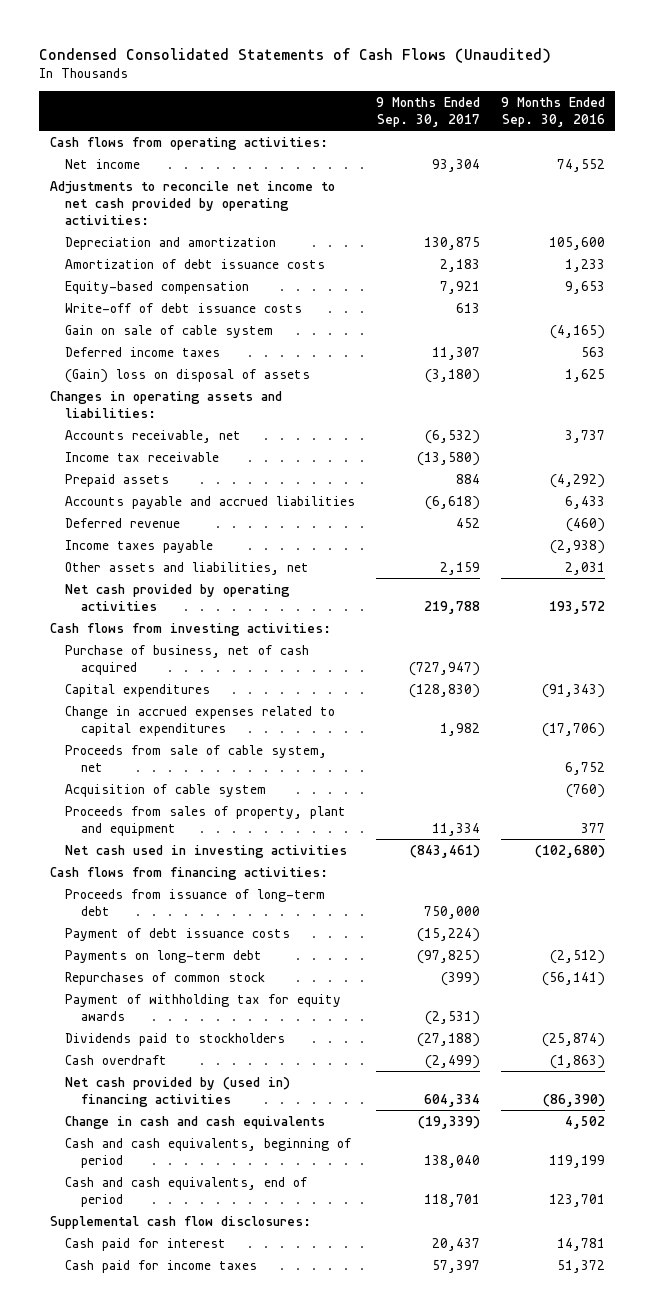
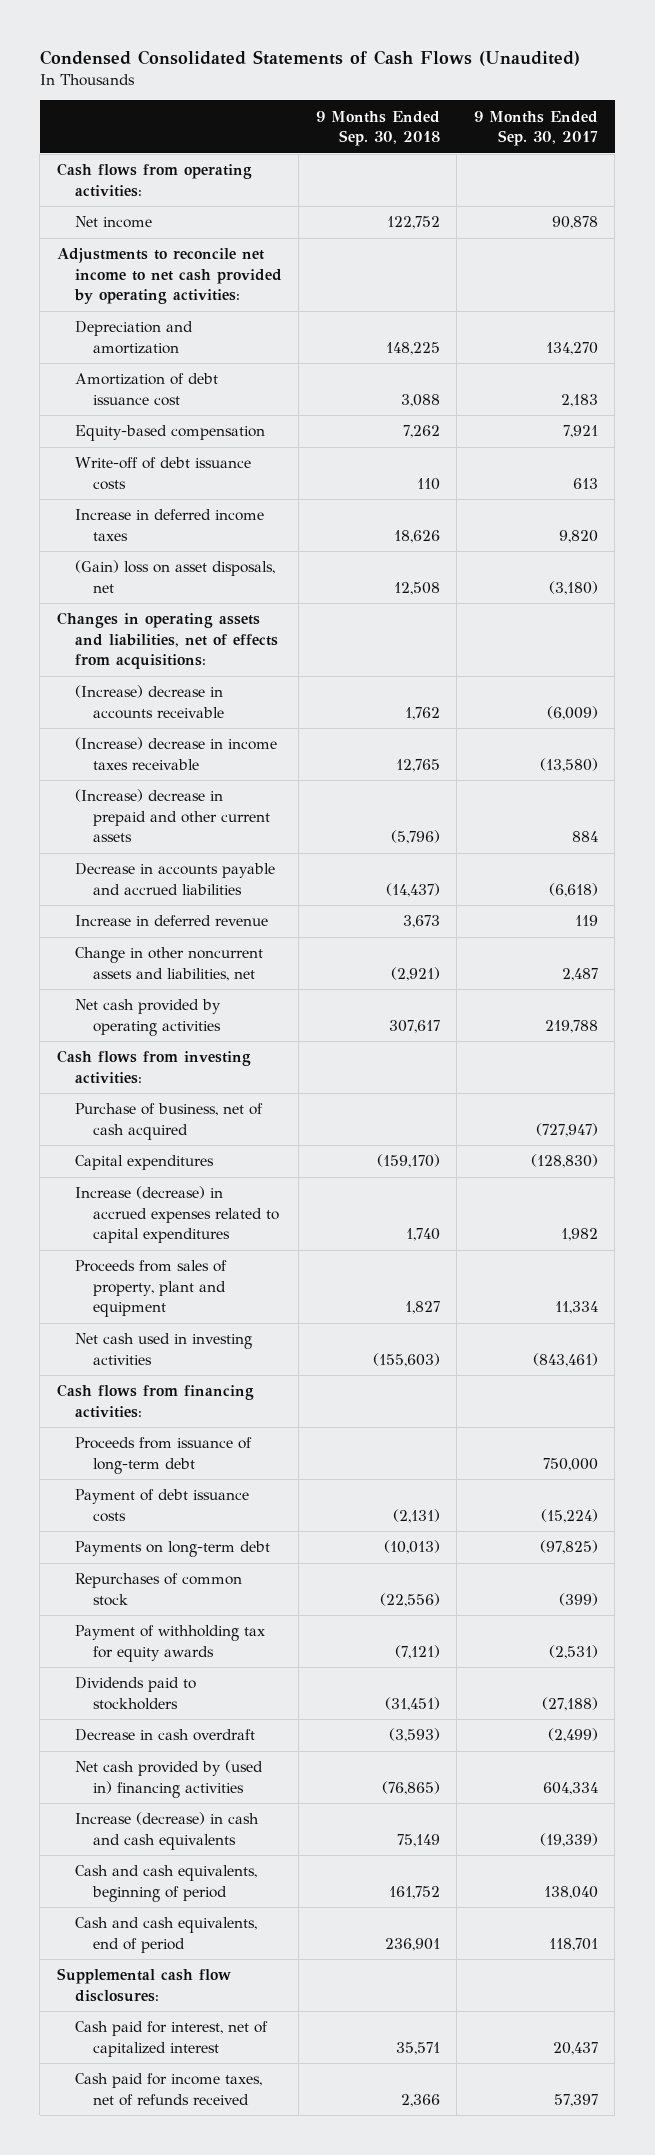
[500,96,605,127] 9 Months Ended Sep. 30, 2016 -> none
none -> [315,110,440,147] 9 Months Ended Sep. 30, 2018
[432,158,481,172] 93,304 -> [551,216,598,230] 90,878
[424,236,481,250] 130,875 -> [545,341,598,355] 134,270
[65,258,326,269] Amortization of debt issuance costs -> [74,373,218,406] Amortization of debt issuance cost
[65,324,274,338] Gain on sale of cable system -> none
[65,539,214,553] Income taxes payable -> none
[65,346,221,357] Deferred income taxes -> [74,509,264,541] Increase in deferred income taxes
[432,346,481,360] 11,307 -> [558,529,598,543] 9,820
[65,368,311,383] (Gain) loss on disposal of assets -> [74,560,275,593] (Gain) loss on asset disposals, net
[49,390,282,418] Changes in operating assets and liabilities: -> [56,612,278,669] Changes in operating assets and liabilities, net of effects from acquisitions:
[65,429,242,443] Accounts receivable, net -> [74,685,225,719] (Increase) decrease in accounts receivable
[425,429,481,444] (6,532) -> [546,705,598,720] (6,009)
[65,451,220,462] Income tax receivable -> [74,737,277,770] (Increase) decrease in income taxes receivable
[65,473,170,487] Prepaid assets -> [74,789,271,842] (Increase) decrease in prepaid and other current assets
[65,495,356,509] Accounts payable and accrued liabilities -> [74,863,275,895] Decrease in accounts payable and accrued liabilities
[65,517,181,528] Deferred revenue -> [74,915,268,927] Increase in deferred revenue
[456,517,481,528] 452 -> [574,915,598,927] 119
[65,561,310,575] Other assets and liabilities, net -> [74,947,263,981] Change in other noncurrent assets and liabilities, net
[440,561,481,575] 2,159 -> [561,967,598,981] 2,487
[65,744,328,772] Proceeds from sale of cable system, net -> none
[65,783,267,797] Acquisition of cable system -> none
[65,705,336,736] Change in accrued expenses related to capital expenditures -> [74,1186,280,1243] Increase (decrease) in accrued expenses related to capital expenditures
[65,1054,168,1065] Cash overdraft -> [74,1729,255,1742] Decrease in cash overdraft
[65,1115,326,1129] Change in cash and cash equivalents -> [74,1812,259,1850] Increase (decrease) in cash and cash equivalents
[65,1237,227,1251] Cash paid for interest -> [74,2021,268,2057] Cash paid for interest, net of capitalized interest
[65,1259,258,1273] Cash paid for income taxes -> [74,2073,262,2106] Cash paid for income taxes, net of refunds received

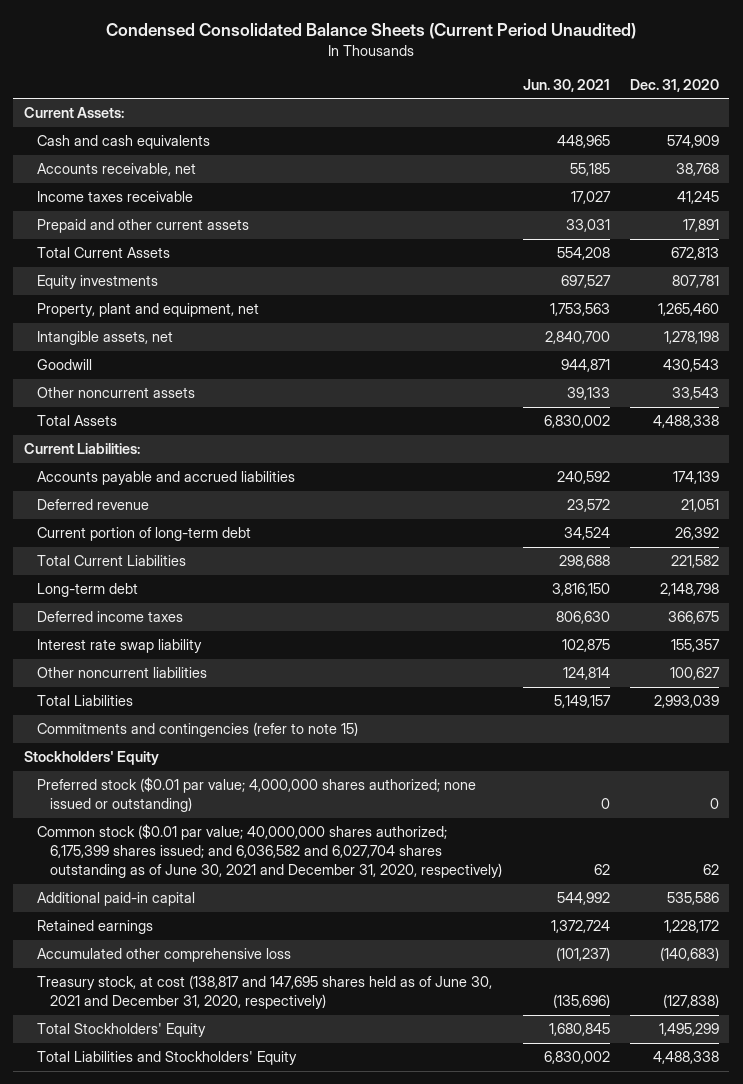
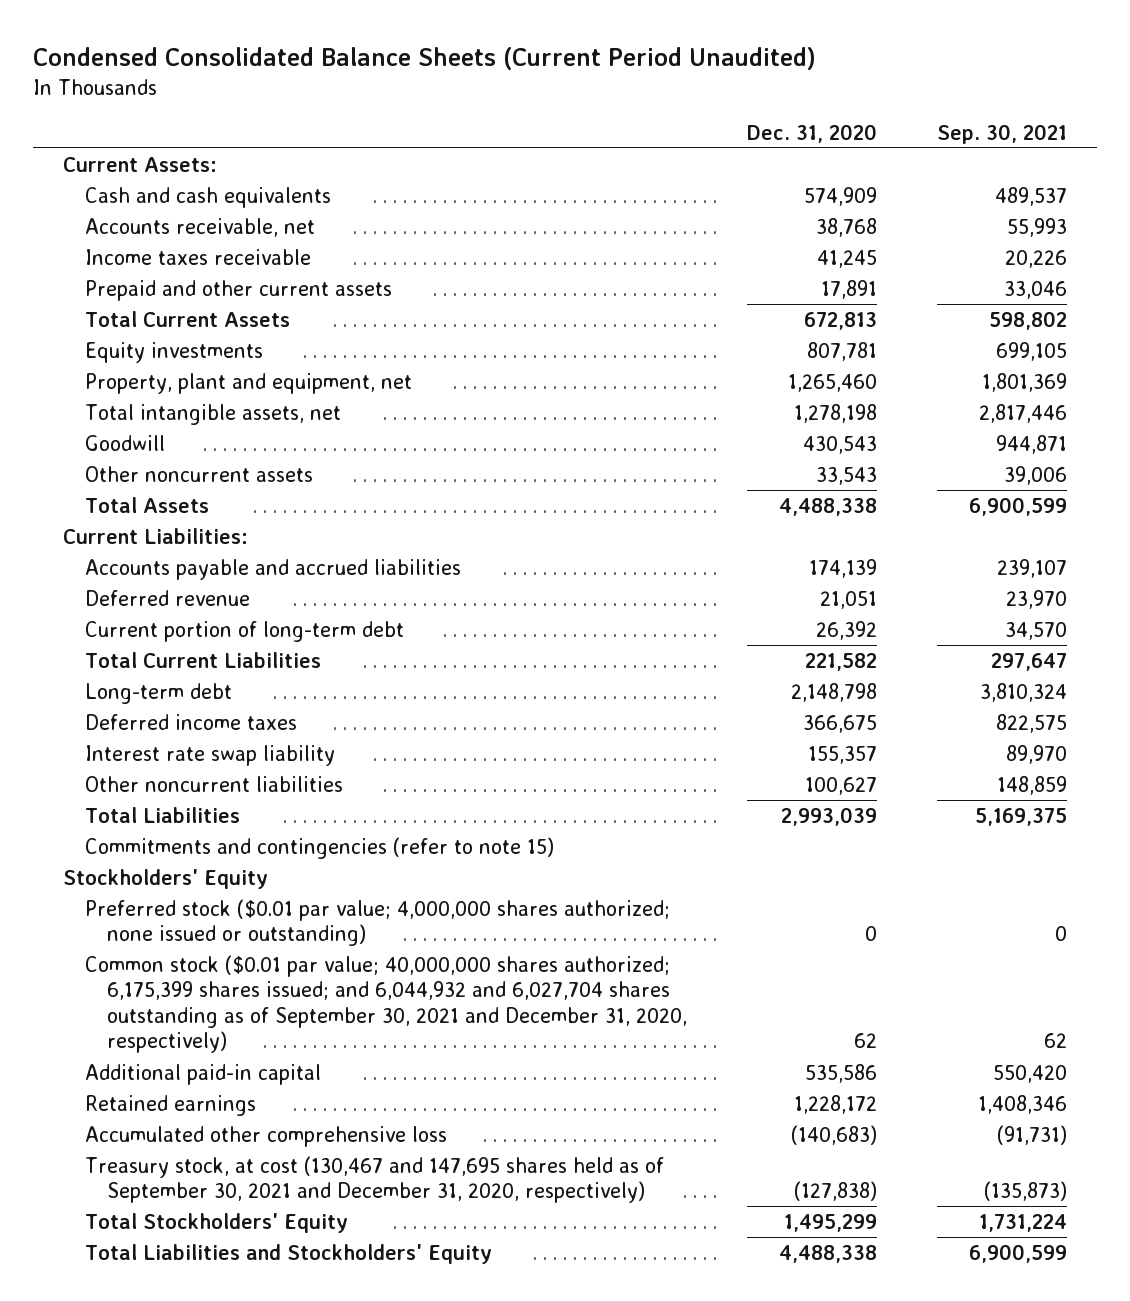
[522,78,610,92] Jun. 30, 2021 -> none
none -> [936,123,1067,144] Sep. 30, 2021
[36,331,173,346] Intangible assets, net -> [84,403,341,425] Total intangible assets, net
[36,824,503,879] Common stock ($0.01 par value; 40,000,000 shares authorized; 6,175,399 shares issued; and 6,036,582 and 6,027,704 shares outstanding as of June 30, 2021 and December 31, 2020, respectively) -> [84,954,688,1054] Common stock ($0.01 par value; 40,000,000 shares authorized; 6,175,399 shares issued; and 6,044,932 and 6,027,704 shares outstanding as of September 30, 2021 and December 31, 2020, respectively)
[36,975,492,1010] Treasury stock, at cost (138,817 and 147,695 shares held as of June 30, 2021 and December 31, 2020, respectively) -> [84,1155,664,1204] Treasury stock, at cost (130,467 and 147,695 shares held as of September 30, 2021 and December 31, 2020, respectively)

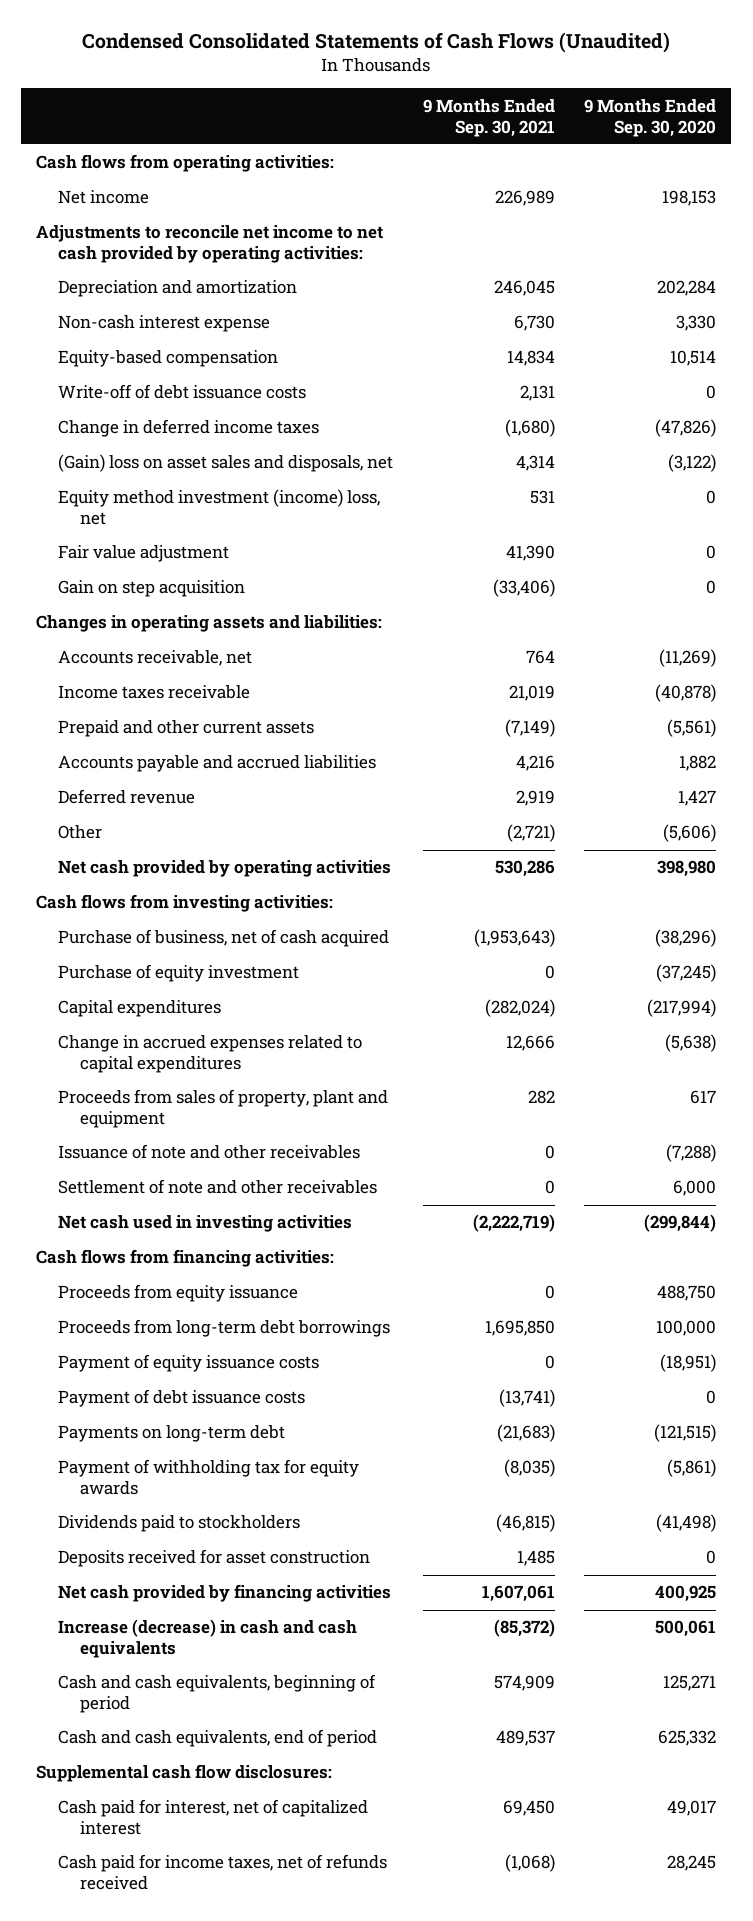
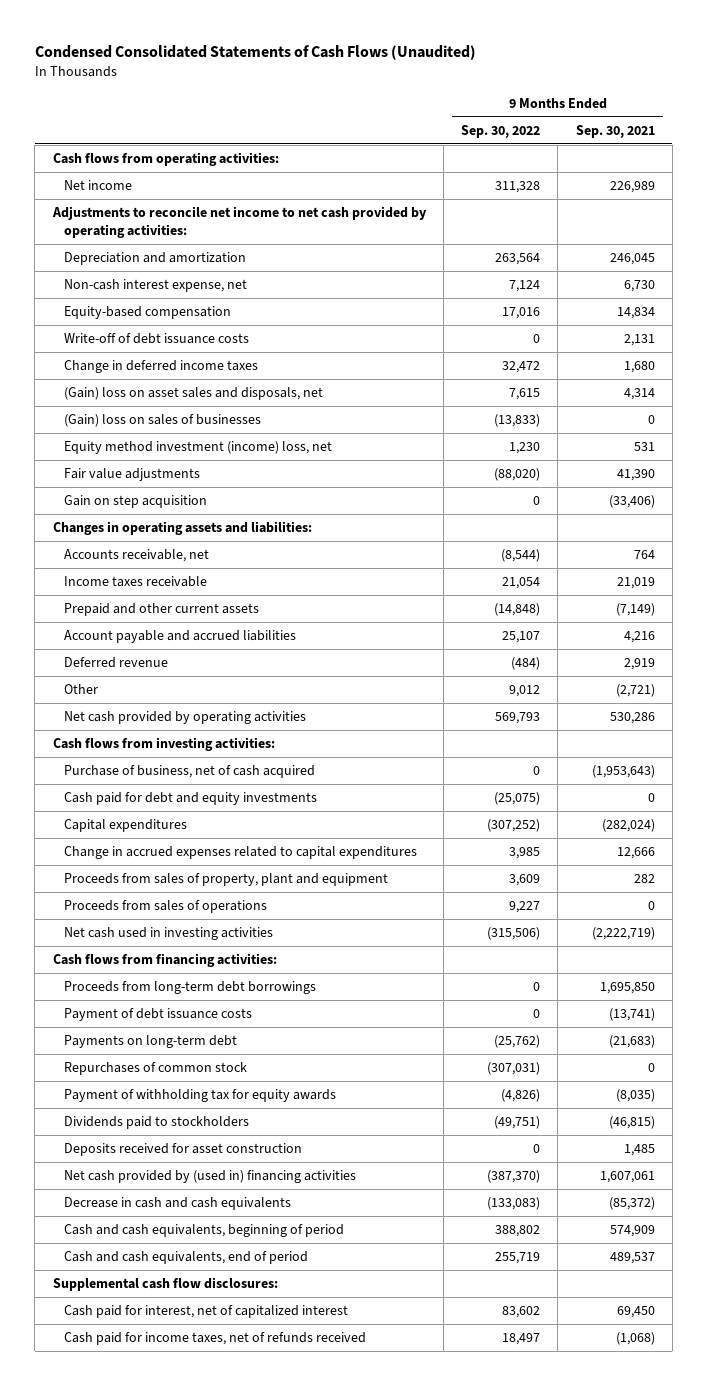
[584,98,717,137] 9 Months Ended Sep. 30, 2020 -> none
none -> [461,124,541,138] Sep. 30, 2022
[58,315,271,333] Non-cash interest expense -> [63,279,247,293] Non-cash interest expense, net
[504,419,555,438] (1,680) -> [623,361,655,374] 1,680
none -> [63,414,261,428] (Gain) loss on sales of businesses
[58,545,230,563] Fair value adjustment -> [63,468,200,482] Fair value adjustments
[58,755,377,773] Accounts payable and accrued liabilities -> [63,630,296,644] Account payable and accrued liabilities
[58,964,300,983] Purchase of equity investment -> [63,792,317,806] Cash paid for debt and equity investments
[58,1144,361,1160] Issuance of note and other receivables -> none
[58,1179,378,1195] Settlement of note and other receivables -> none
none -> [63,900,267,914] Proceeds from sales of operations
[58,1284,299,1303] Proceeds from equity issuance -> none
[58,1354,320,1373] Payment of equity issuance costs -> none
none -> [63,1062,247,1076] Repurchases of common stock
[58,1584,392,1603] Net cash provided by financing activities -> [63,1170,356,1184] Net cash provided by (used in) financing activities
[58,1619,358,1659] Increase (decrease) in cash and cash equivalents -> [63,1197,291,1211] Decrease in cash and cash equivalents

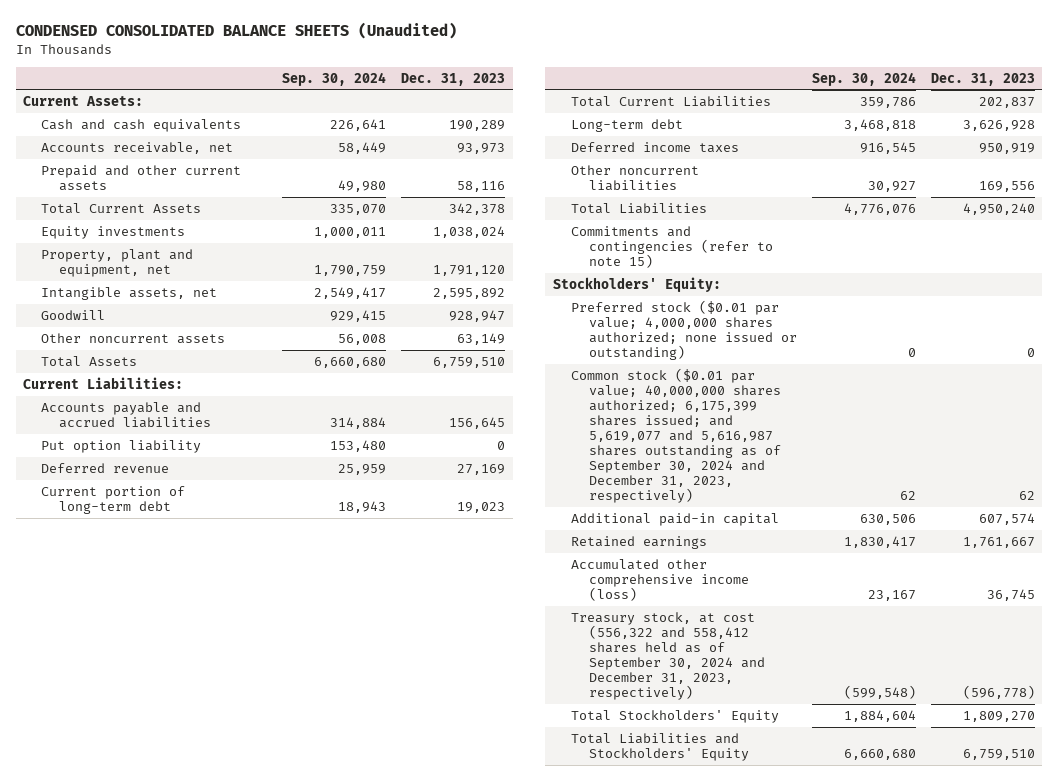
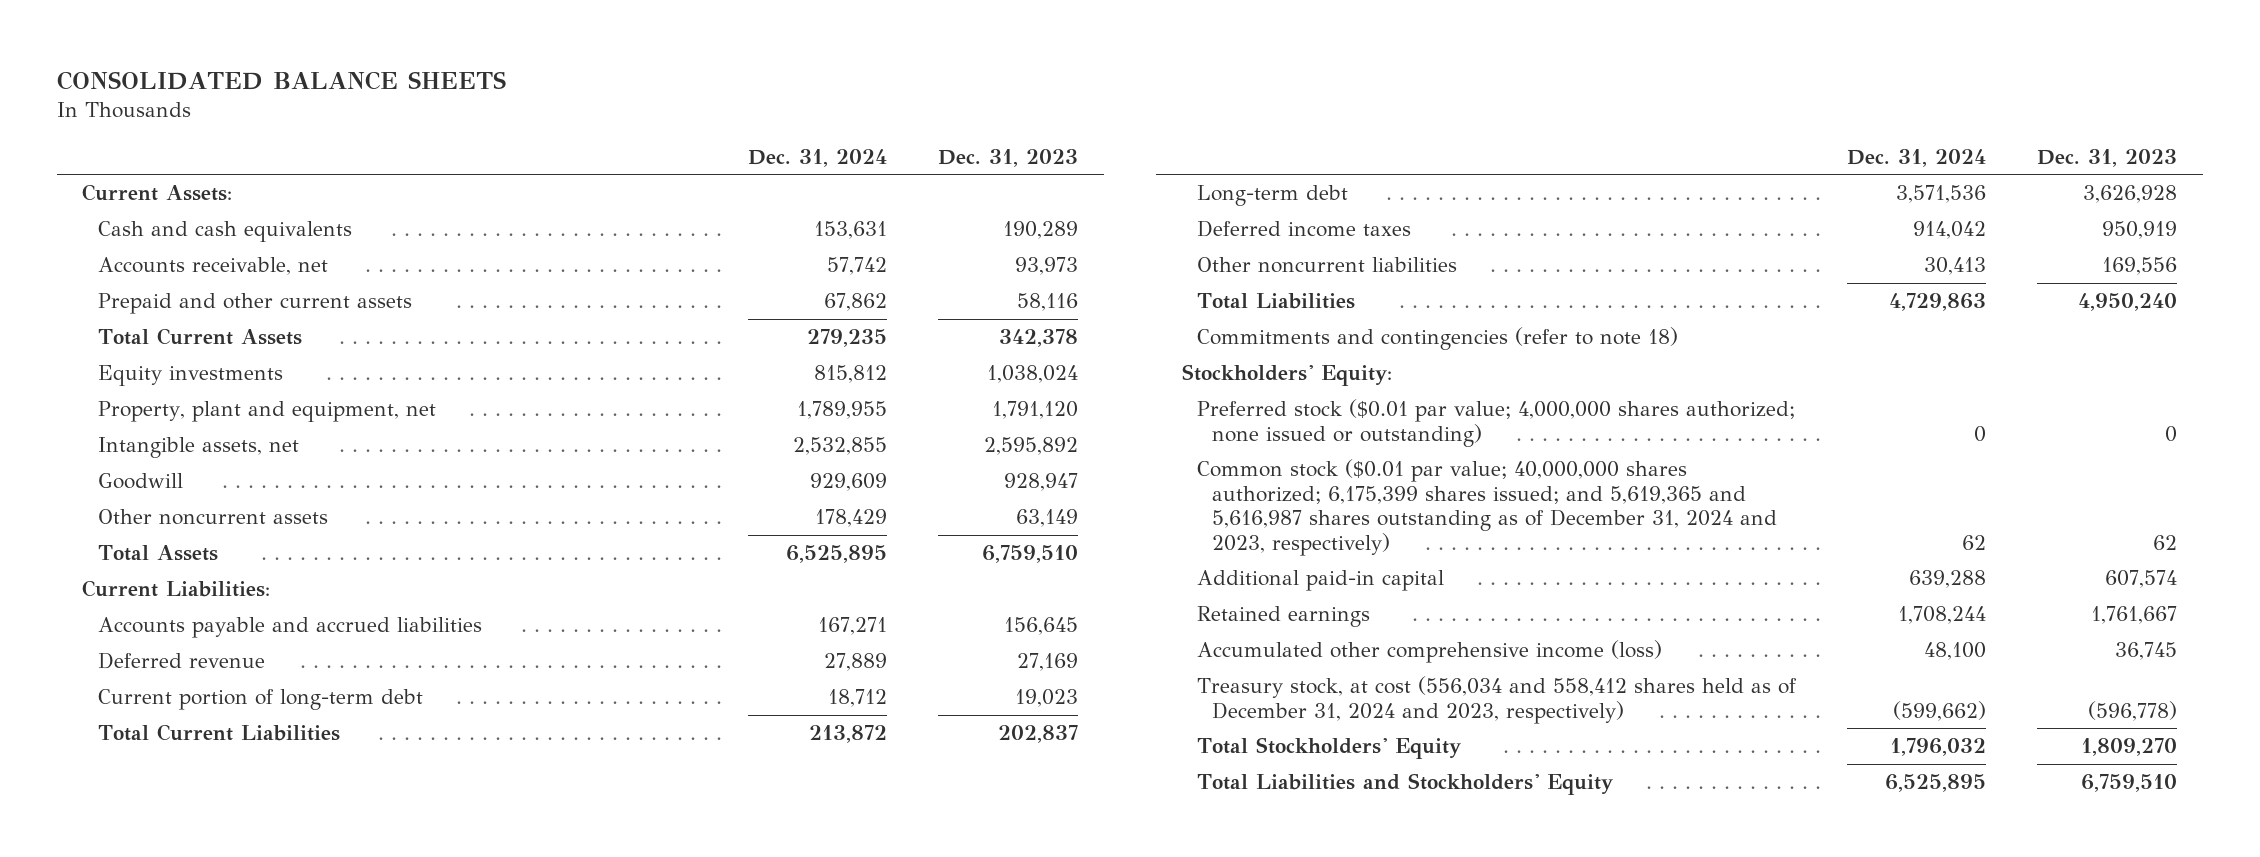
[15,21,457,39] CONDENSED CONSOLIDATED BALANCE SHEETS (Unaudited) -> [56,71,506,91] CONSOLIDATED BALANCE SHEETS
[282,71,387,86] Sep. 30, 2024 -> none
none -> [747,148,887,167] Dec. 31, 2024
[41,439,202,453] Put option liability -> none
[570,225,773,268] Commitments and contingencies (refer to note 15) -> [1196,327,1678,351] Commitments and contingencies (refer to note 18)
[570,367,781,504] Common stock ($0.01 par value; 40,000,000 shares authorized; 6,175,399 shares issued; and 5,619,077 and 5,616,987 shares outstanding as of September 30, 2024 and December 31, 2023, respectively) -> [1196,459,1777,556] Common stock ($0.01 par value; 40,000,000 shares authorized; 6,175,399 shares issued; and 5,619,365 and 5,616,987 shares outstanding as of December 31, 2024 and 2023, respectively)
[570,611,765,701] Treasury stock, at cost (556,322 and 558,412 shares held as of September 30, 2024 and December 31, 2023, respectively) -> [1196,676,1797,724] Treasury stock, at cost (556,034 and 558,412 shares held as of December 31, 2024 and 2023, respectively)

